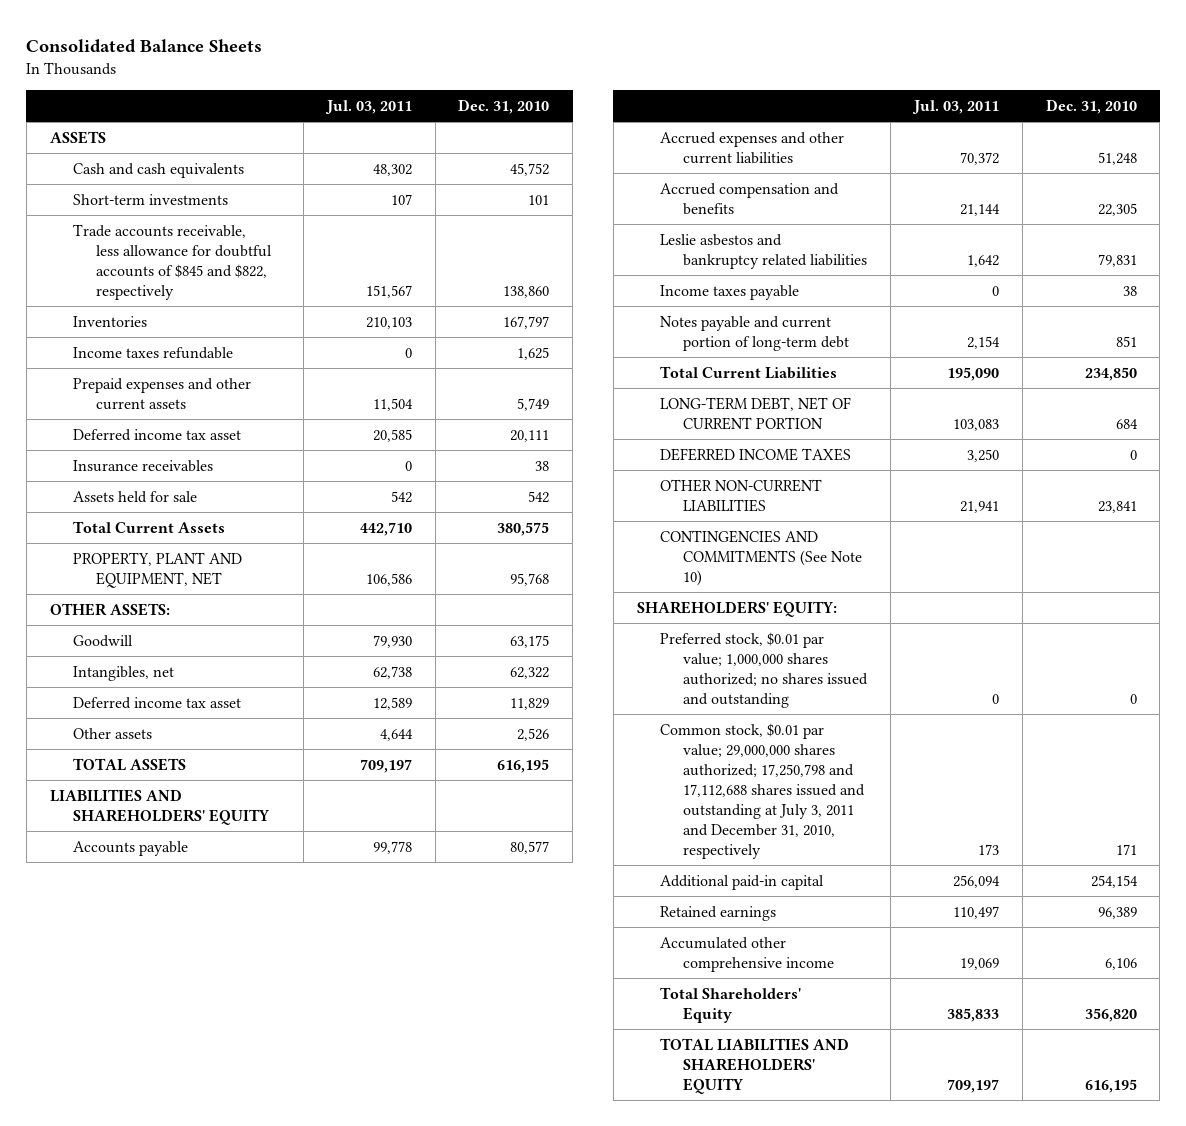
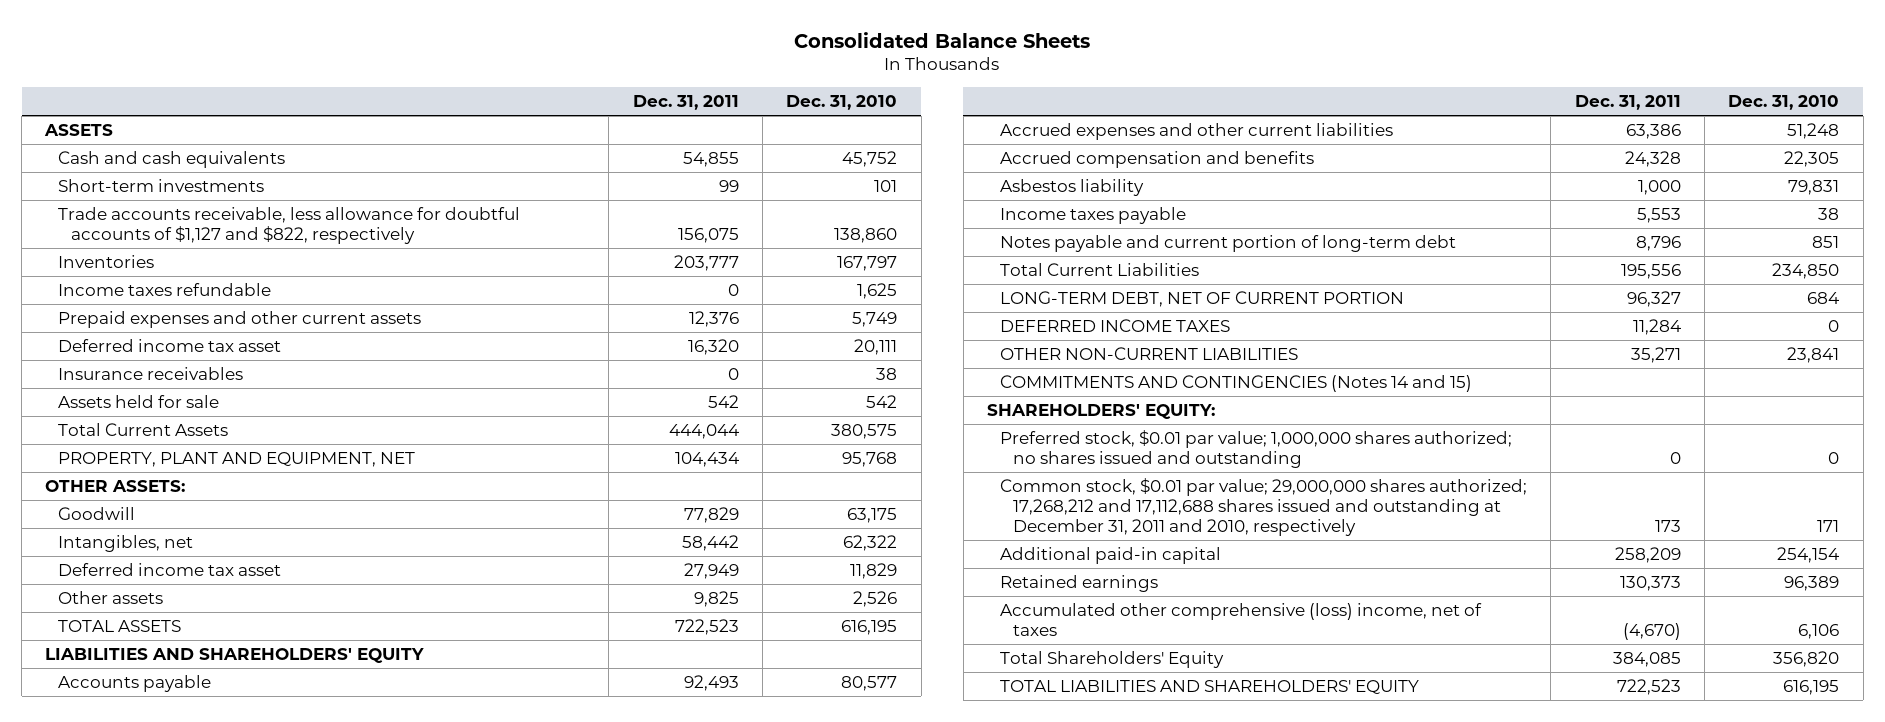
[324,99,412,114] Jul. 03, 2011 -> none
none -> [632,95,739,111] Dec. 31, 2011
[72,223,272,300] Trade accounts receivable, less allowance for doubtful accounts of $845 and $822, respectively -> [58,206,521,244] Trade accounts receivable, less allowance for doubtful accounts of $1,127 and $822, respectively
[659,233,867,269] Leslie asbestos and bankruptcy related liabilities -> [1000,178,1145,196] Asbestos liability
[659,529,862,586] CONTINGENCIES AND COMMITMENTS (See Note 10) -> [1000,374,1473,392] COMMITMENTS AND CONTINGENCIES (Notes 14 and 15)
[659,722,865,859] Common stock, $0.01 par value; 29,000,000 shares authorized; 17,250,798 and 17,112,688 shares issued and outstanding at July 3, 2011 and December 31, 2010, respectively -> [1000,477,1528,536] Common stock, $0.01 par value; 29,000,000 shares authorized; 17,268,212 and 17,112,688 shares issued and outstanding at December 31, 2011 and 2010, respectively
[659,936,834,972] Accumulated other comprehensive income -> [1000,602,1483,636] Accumulated other comprehensive (loss) income, net of taxes

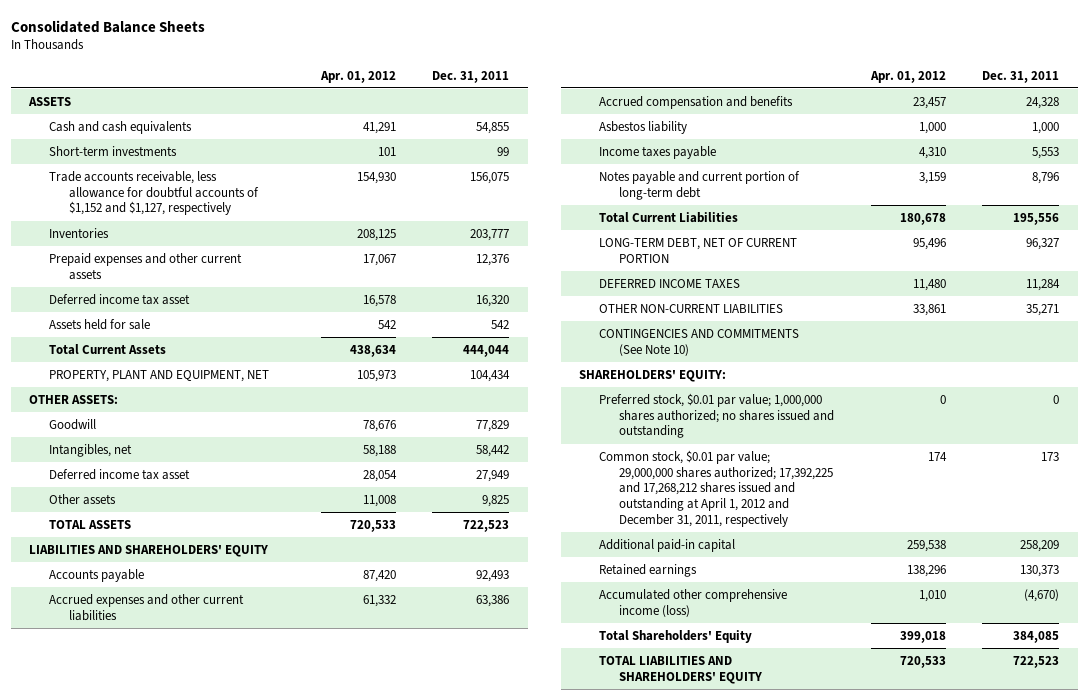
[786,95,898,111] Dec. 31, 2010 -> none
none -> [319,70,396,83] Apr. 01, 2012
[58,206,521,244] Trade accounts receivable, less allowance for doubtful accounts of $1,127 and $822, respectively -> [49,171,260,216] Trade accounts receivable, less allowance for doubtful accounts of $1,152 and $1,127, respectively
[58,282,272,296] Income taxes refundable -> none
[58,366,244,380] Insurance receivables -> none
[1000,374,1473,392] COMMITMENTS AND CONTINGENCIES (Notes 14 and 15) -> [599,329,800,356] CONTINGENCIES AND COMMITMENTS (See Note 10)
[1000,477,1528,536] Common stock, $0.01 par value; 29,000,000 shares authorized; 17,268,212 and 17,112,688 shares issued and outstanding at December 31, 2011 and 2010, respectively -> [599,450,834,527] Common stock, $0.01 par value; 29,000,000 shares authorized; 17,392,225 and 17,268,212 shares issued and outstanding at April 1, 2012 and December 31, 2011, respectively
[1000,602,1483,636] Accumulated other comprehensive (loss) income, net of taxes -> [599,589,788,617] Accumulated other comprehensive income (loss)

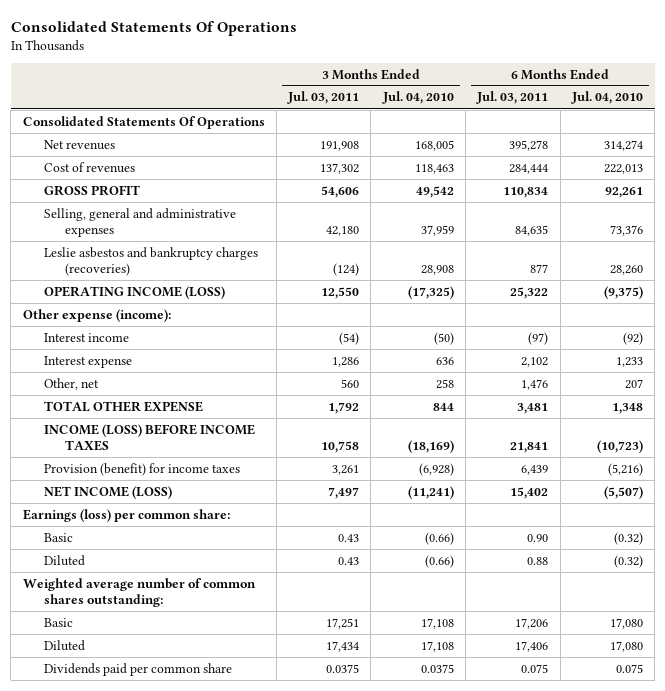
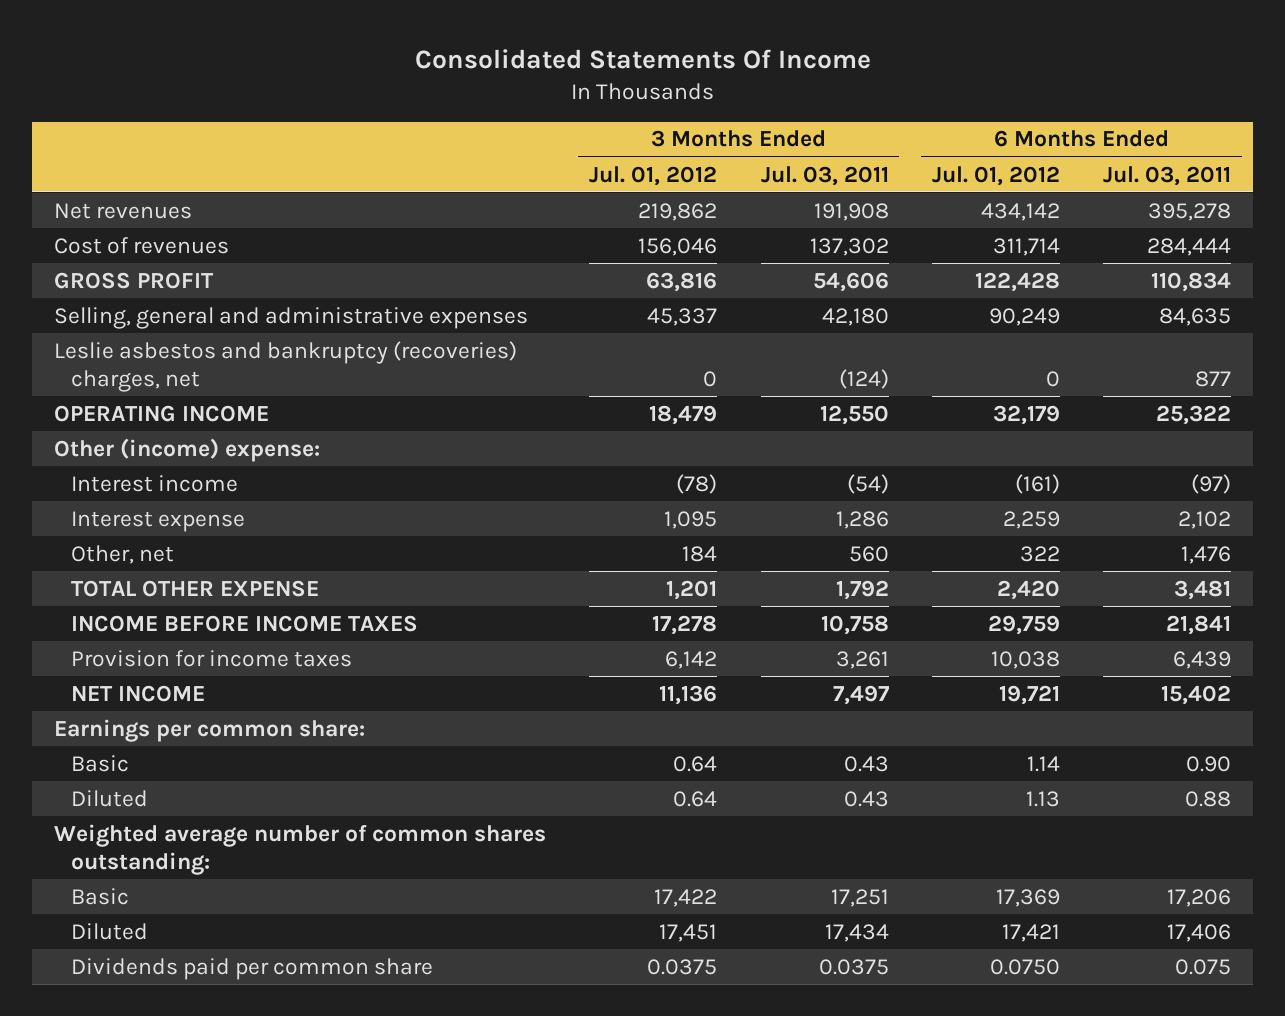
[10,20,297,36] Consolidated Statements Of Operations -> [414,48,871,69] Consolidated Statements Of Income
[381,91,454,105] Jul. 04, 2010 -> none
[570,91,643,105] Jul. 04, 2010 -> none
none -> [589,165,718,186] Jul. 01, 2012
none -> [931,165,1060,186] Jul. 01, 2012
[22,115,265,129] Consolidated Statements Of Operations -> none
[43,246,258,277] Leslie asbestos and bankruptcy charges (recoveries) -> [53,340,517,393] Leslie asbestos and bankruptcy (recoveries) charges, net
[43,285,225,299] OPERATING INCOME (LOSS) -> [53,404,269,422] OPERATING INCOME
[22,308,171,322] Other expense (income): -> [53,437,320,462] Other (income) expense:
[43,423,255,452] INCOME (LOSS) BEFORE INCOME TAXES -> [71,614,419,632] INCOME BEFORE INCOME TAXES
[43,462,240,476] Provision (benefit) for income taxes -> [71,649,353,667] Provision for income taxes
[43,485,172,499] NET INCOME (LOSS) -> [71,684,206,702] NET INCOME
[22,508,230,522] Earnings (loss) per common share: -> [53,718,365,742] Earnings per common share:

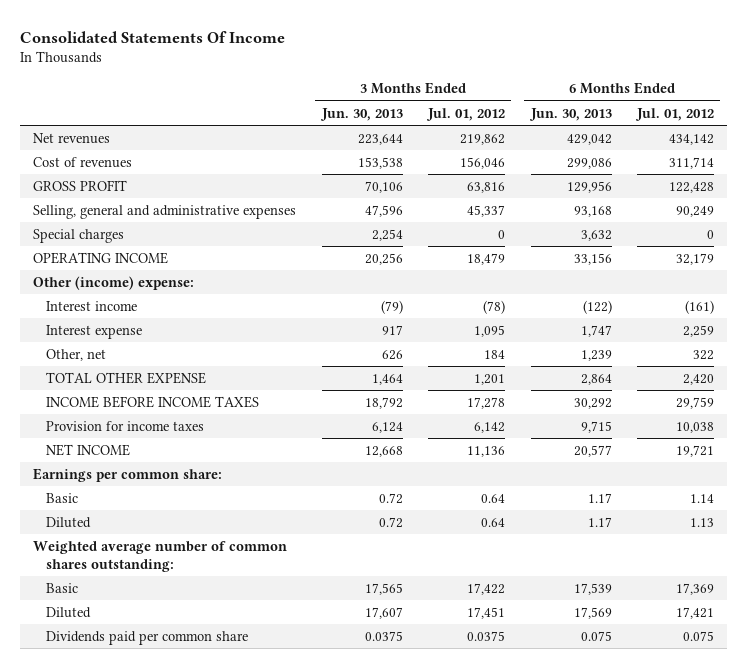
[760,165,889,186] Jul. 03, 2011 -> none
[1103,165,1232,186] Jul. 03, 2011 -> none
none -> [319,107,403,121] Jun. 30, 2013
none -> [528,107,612,121] Jun. 30, 2013
[53,340,517,393] Leslie asbestos and bankruptcy (recoveries) charges, net -> none
none -> [33,228,125,243] Special charges
[989,958,1060,975] 0.0750 -> [683,630,715,641] 0.075

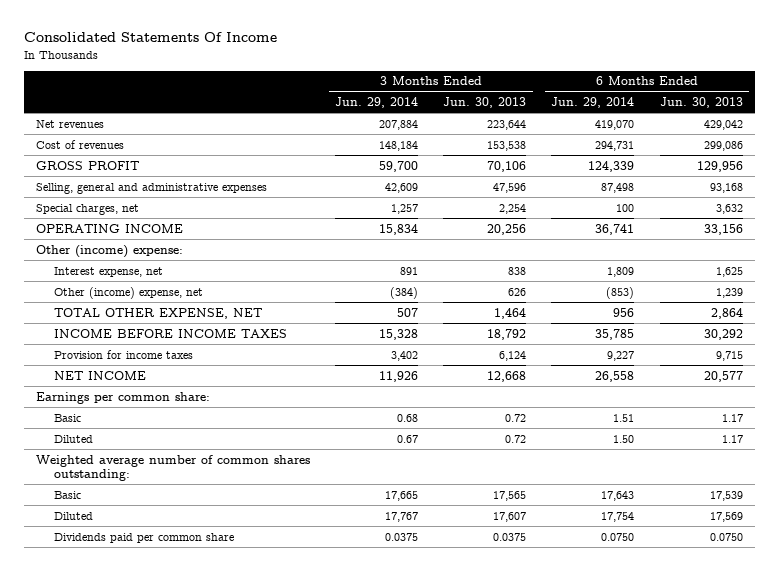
[426,107,506,121] Jul. 01, 2012 -> none
[635,107,715,121] Jul. 01, 2012 -> none
none -> [335,96,419,108] Jun. 29, 2014
none -> [551,96,635,108] Jun. 29, 2014
[33,228,125,243] Special charges -> [36,203,140,215] Special charges, net
[45,300,137,311] Interest income -> none
[45,324,142,339] Interest expense -> [54,266,164,277] Interest expense, net
[381,324,403,335] 917 -> [508,266,527,275] 838
[580,324,612,337] 1,747 -> [715,266,743,277] 1,625
[45,348,106,361] Other, net -> [54,286,204,299] Other (income) expense, net
[45,371,206,384] TOTAL OTHER EXPENSE -> [54,307,263,319] TOTAL OTHER EXPENSE, NET
[580,630,612,641] 0.075 -> [709,532,743,541] 0.0750

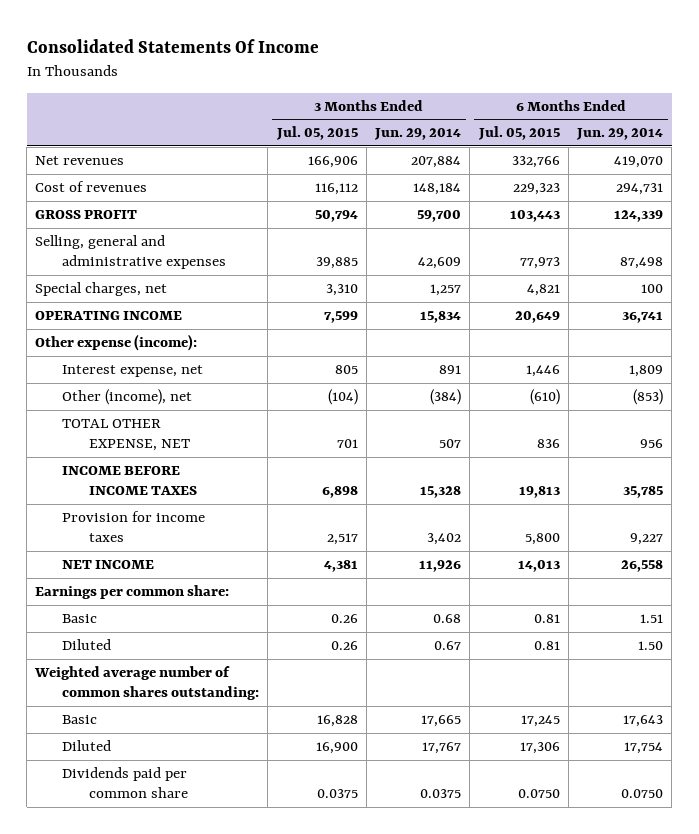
[443,96,527,108] Jun. 30, 2013 -> none
[659,96,743,108] Jun. 30, 2013 -> none
none -> [275,126,358,141] Jul. 05, 2015
none -> [477,126,560,141] Jul. 05, 2015
[36,244,184,258] Other (income) expense: -> [35,334,198,352] Other expense (income):
[54,286,204,299] Other (income) expense, net -> [62,389,193,406] Other (income), net

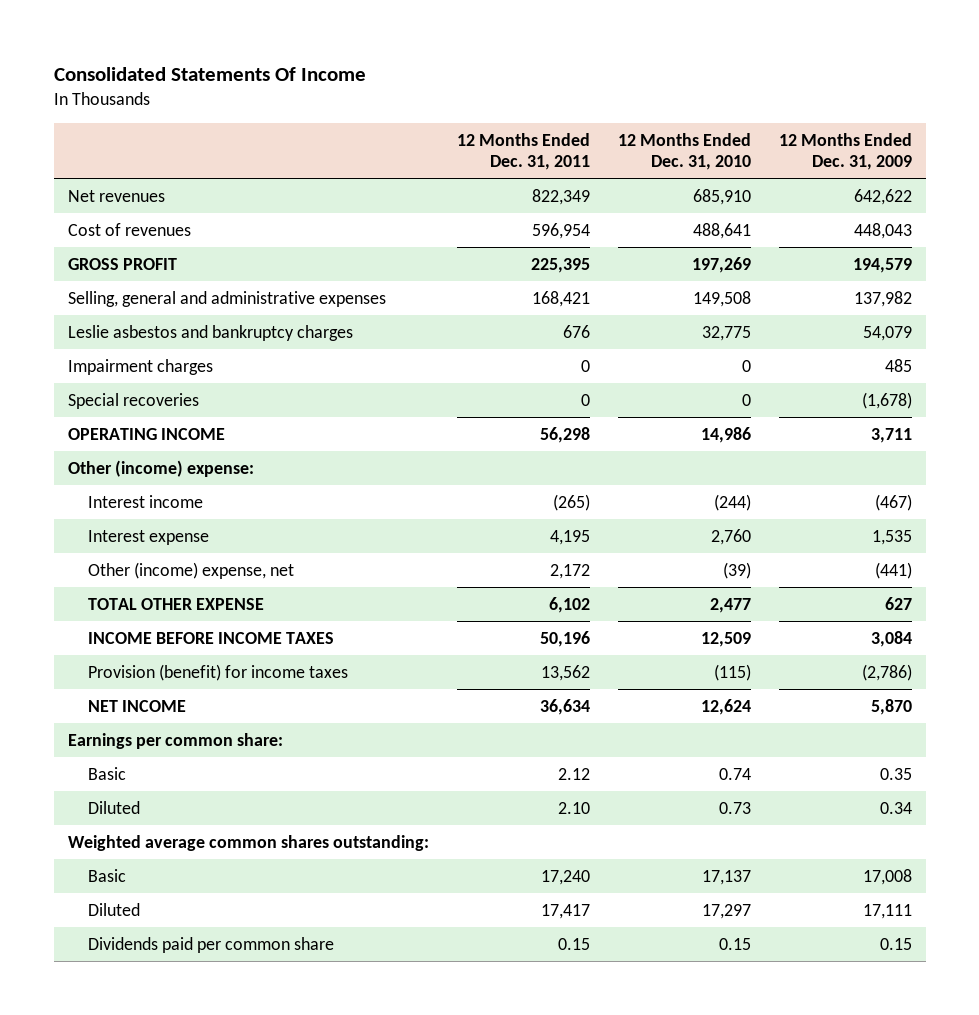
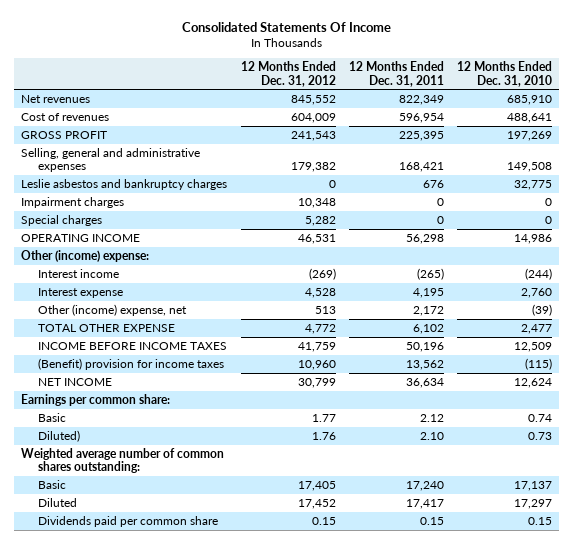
[778,132,912,171] 12 Months Ended Dec. 31, 2009 -> none
none -> [240,61,336,87] 12 Months Ended Dec. 31, 2012
[67,392,199,409] Special recoveries -> [20,214,102,226] Special charges
[88,663,349,681] Provision (benefit) for income taxes -> [38,357,225,370] (Benefit) provision for income taxes
[88,800,141,814] Diluted -> [38,429,81,442] Diluted)
[67,834,429,851] Weighted average common shares outstanding: -> [20,447,224,474] Weighted average number of common shares outstanding:

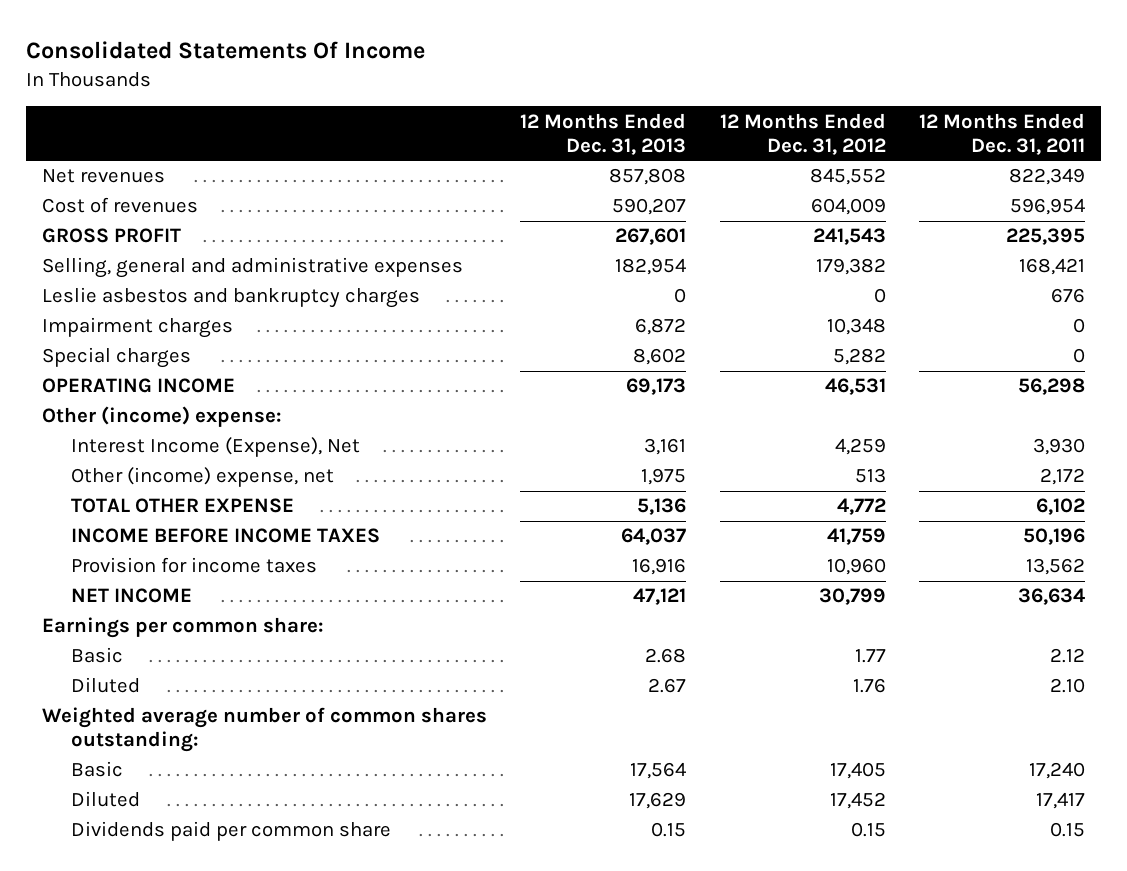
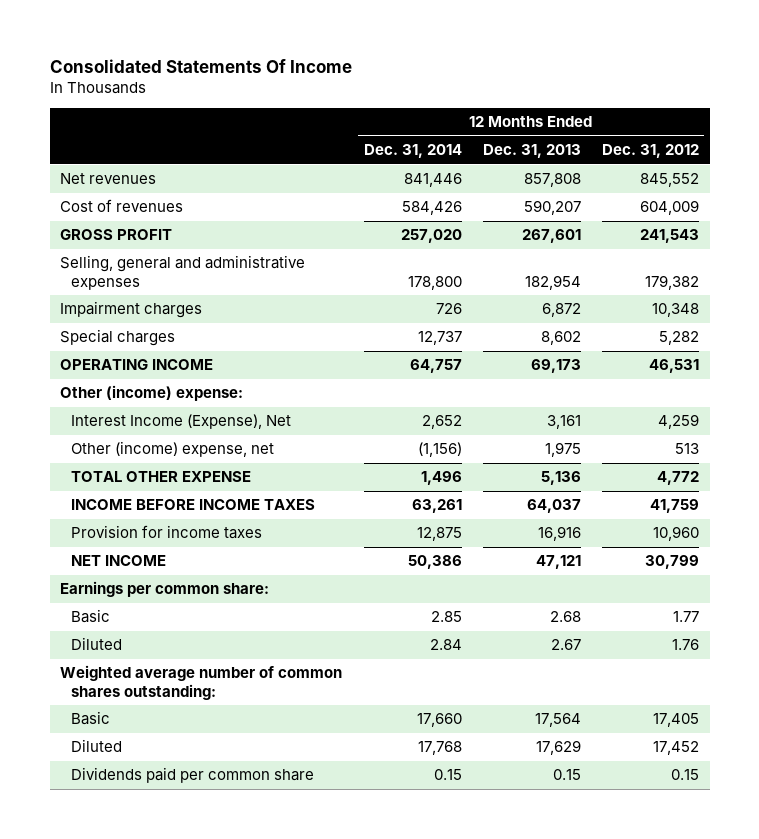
[918,112,1085,155] 12 Months Ended Dec. 31, 2011 -> none
none -> [363,144,462,159] Dec. 31, 2014
[42,287,421,309] Leslie asbestos and bankruptcy charges -> none

